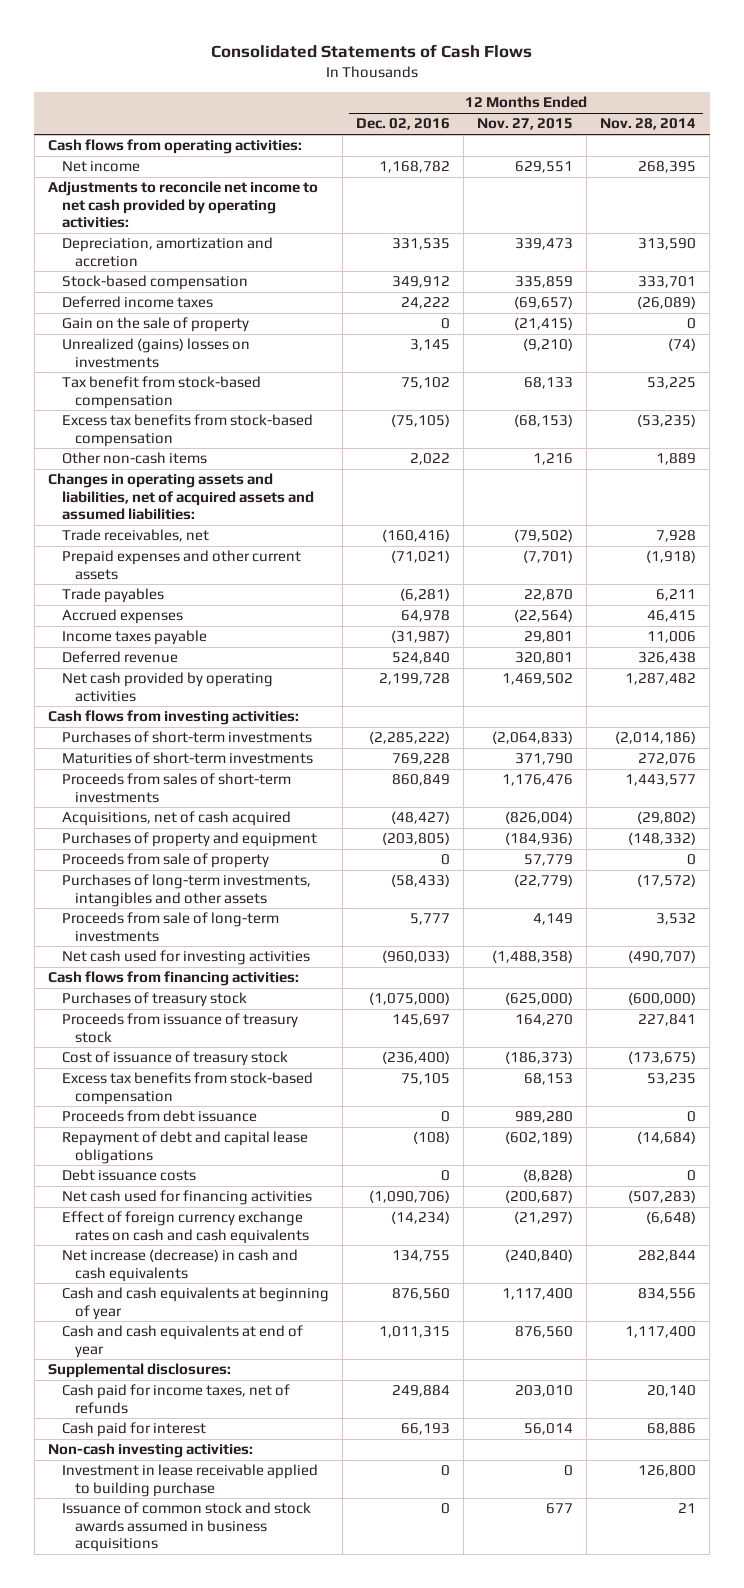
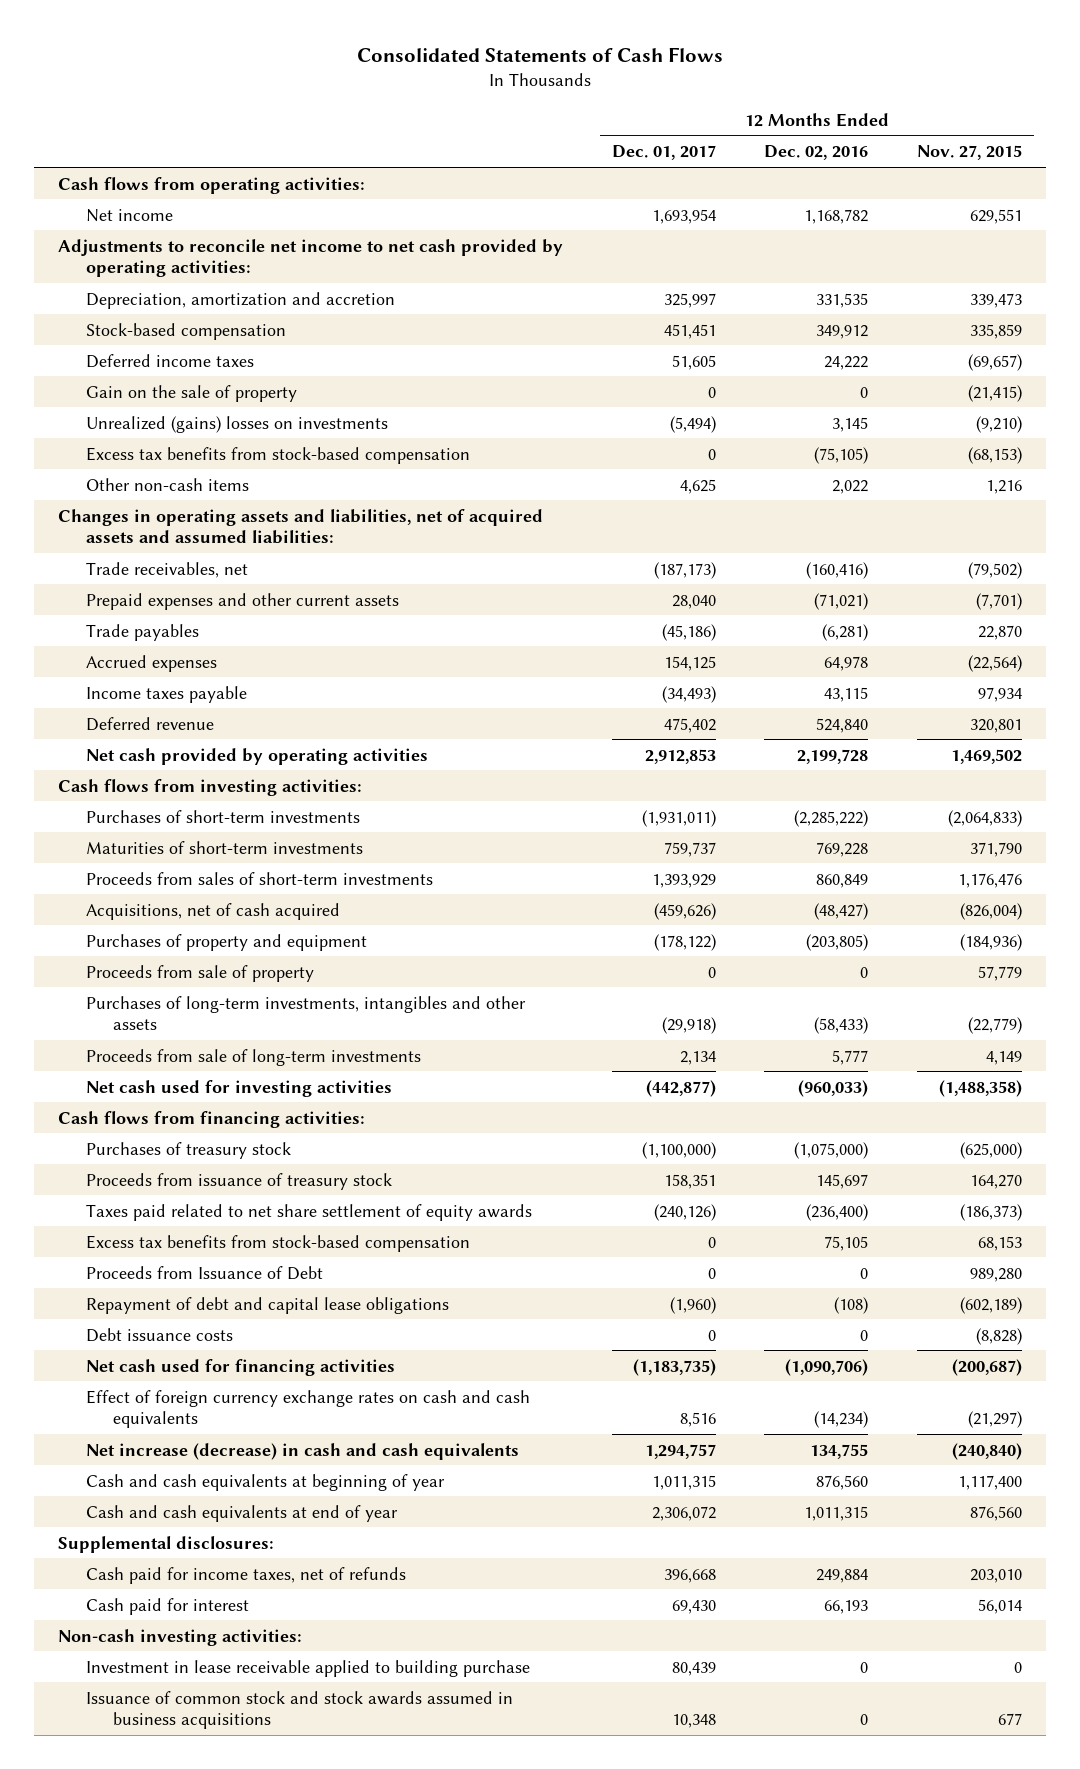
[600,118,697,131] Nov. 28, 2014 -> none
none -> [611,145,716,161] Dec. 01, 2017
[61,376,261,409] Tax benefit from stock-based compensation -> none
[390,630,450,644] (31,987) -> [824,686,869,702] 43,115
[523,631,573,644] 29,801 -> [977,686,1022,702] 97,934
[61,1051,288,1067] Cost of issuance of treasury stock -> [85,1203,532,1221] Taxes paid related to net share settlement of equity awards
[61,1110,257,1123] Proceeds from debt issuance -> [85,1265,323,1280] Proceeds from Issuance of Debt

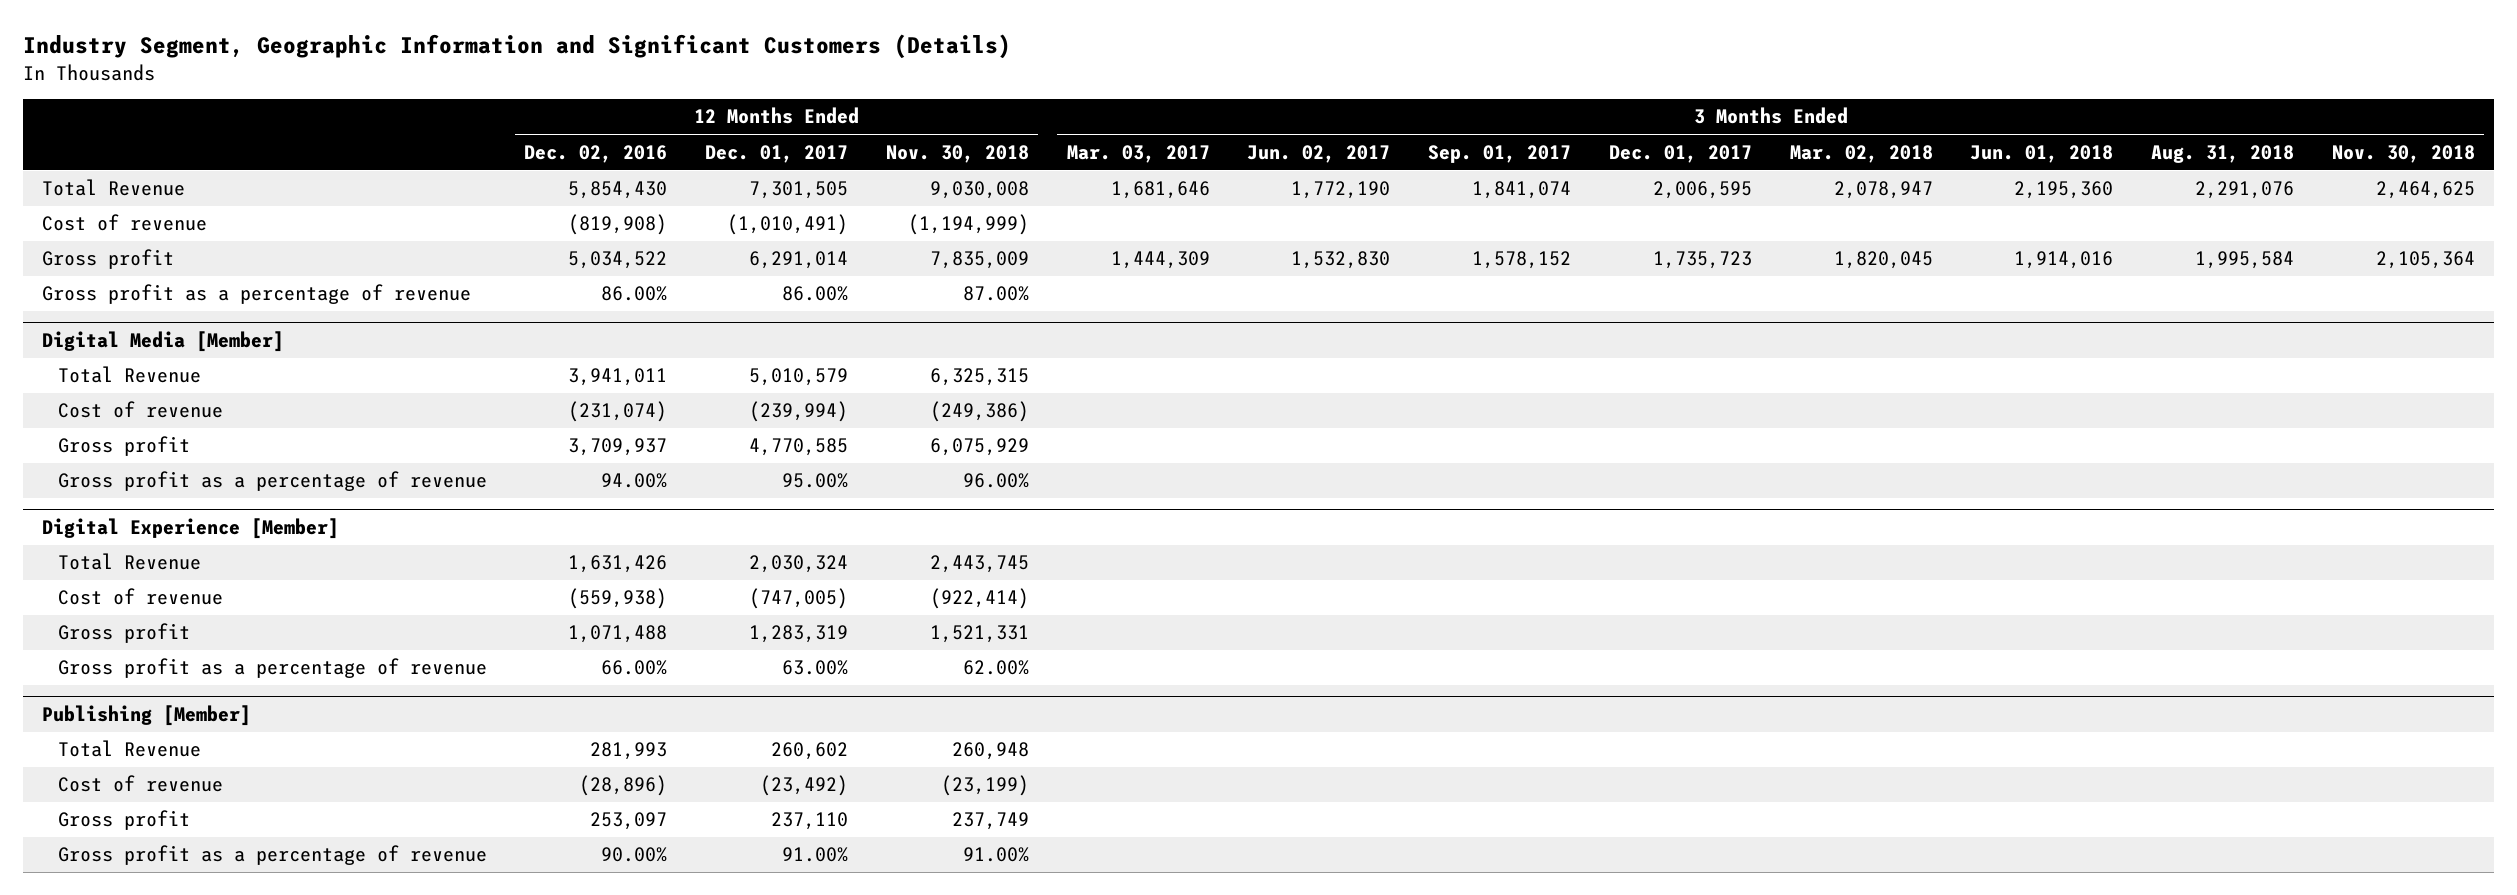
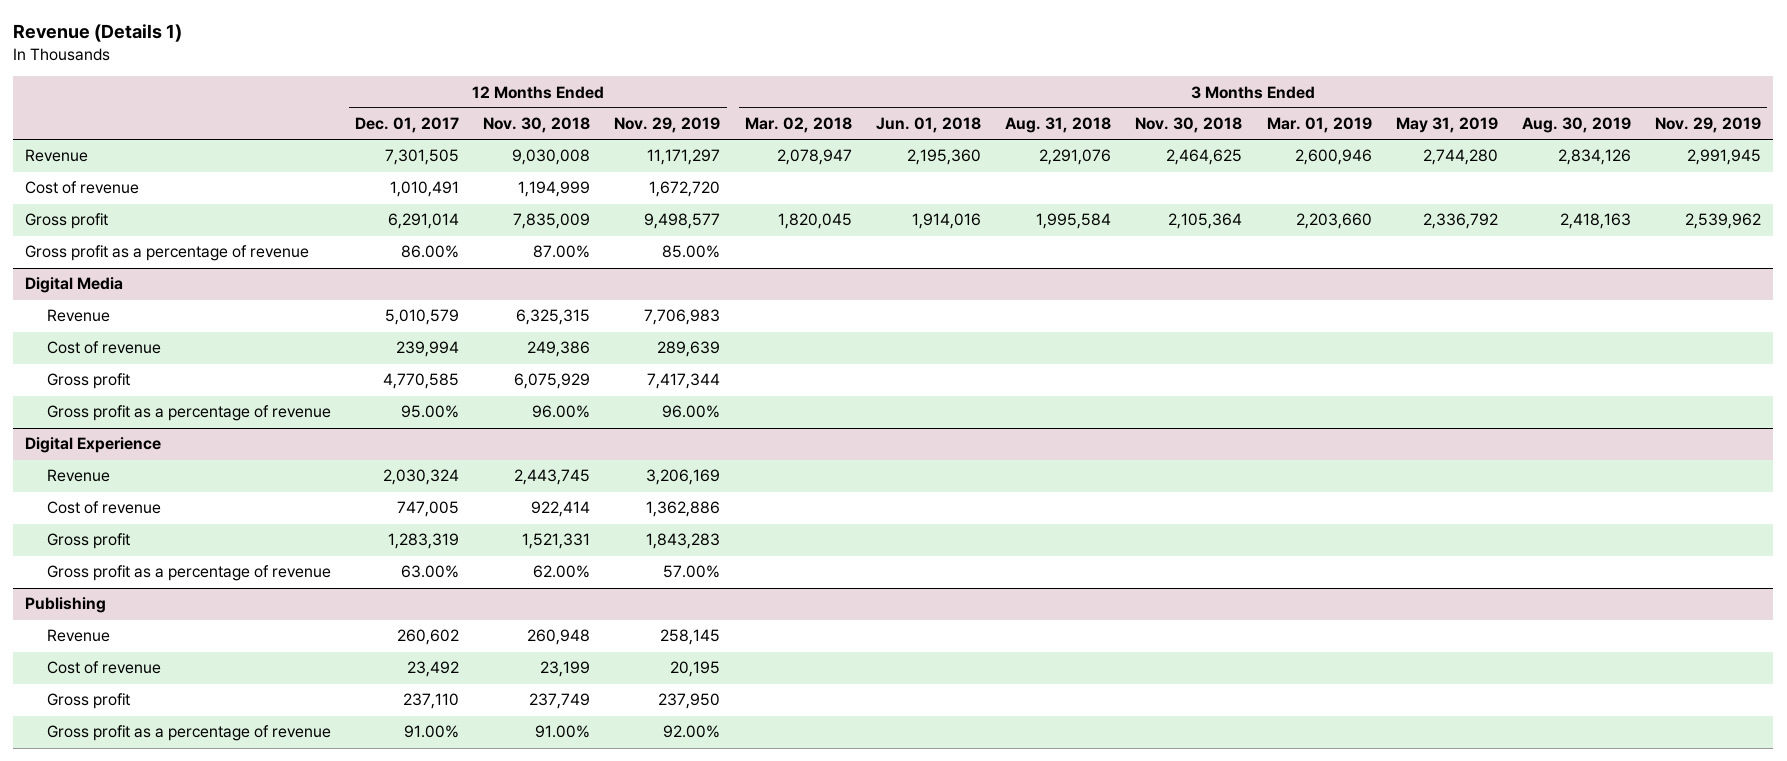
[23,34,1012,60] Industry Segment, Geographic Information and Significant Customers (Details) -> [13,24,183,43] Revenue (Details 1)
[524,144,668,163] Dec. 02, 2016 -> none
[1066,144,1210,163] Mar. 03, 2017 -> none
[1247,144,1391,163] Jun. 02, 2017 -> none
[1428,144,1572,163] Sep. 01, 2017 -> none
[1608,144,1752,163] Dec. 01, 2017 -> none
none -> [614,117,721,134] Nov. 29, 2019
none -> [1266,117,1372,134] Mar. 01, 2019
none -> [1395,117,1498,134] May 31, 2019
none -> [1521,117,1631,134] Aug. 30, 2019
none -> [1655,117,1762,134] Nov. 29, 2019
[42,179,186,197] Total Revenue -> [25,149,89,163] Revenue
[727,214,849,236] (1,010,491) -> [390,181,460,198] 1,010,491
[907,214,1029,236] (1,194,999) -> [518,181,591,198] 1,194,999
[42,331,285,353] Digital Media [Member] -> [25,277,124,294] Digital Media
[57,366,201,384] Total Revenue -> [46,309,110,323] Revenue
[749,401,849,423] (239,994) -> [396,341,460,358] 239,994
[929,401,1029,423] (249,386) -> [527,341,591,358] 249,386
[42,518,340,540] Digital Experience [Member] -> [25,437,162,454] Digital Experience
[57,553,201,571] Total Revenue -> [46,469,110,483] Revenue
[749,588,849,610] (747,005) -> [397,501,460,518] 747,005
[929,588,1029,610] (922,414) -> [531,501,591,518] 922,414
[42,705,252,727] Publishing [Member] -> [25,597,107,614] Publishing
[57,740,201,758] Total Revenue -> [46,629,110,643] Revenue
[760,775,849,797] (23,492) -> [407,661,460,678] 23,492
[940,775,1029,797] (23,199) -> [540,661,591,678] 23,199

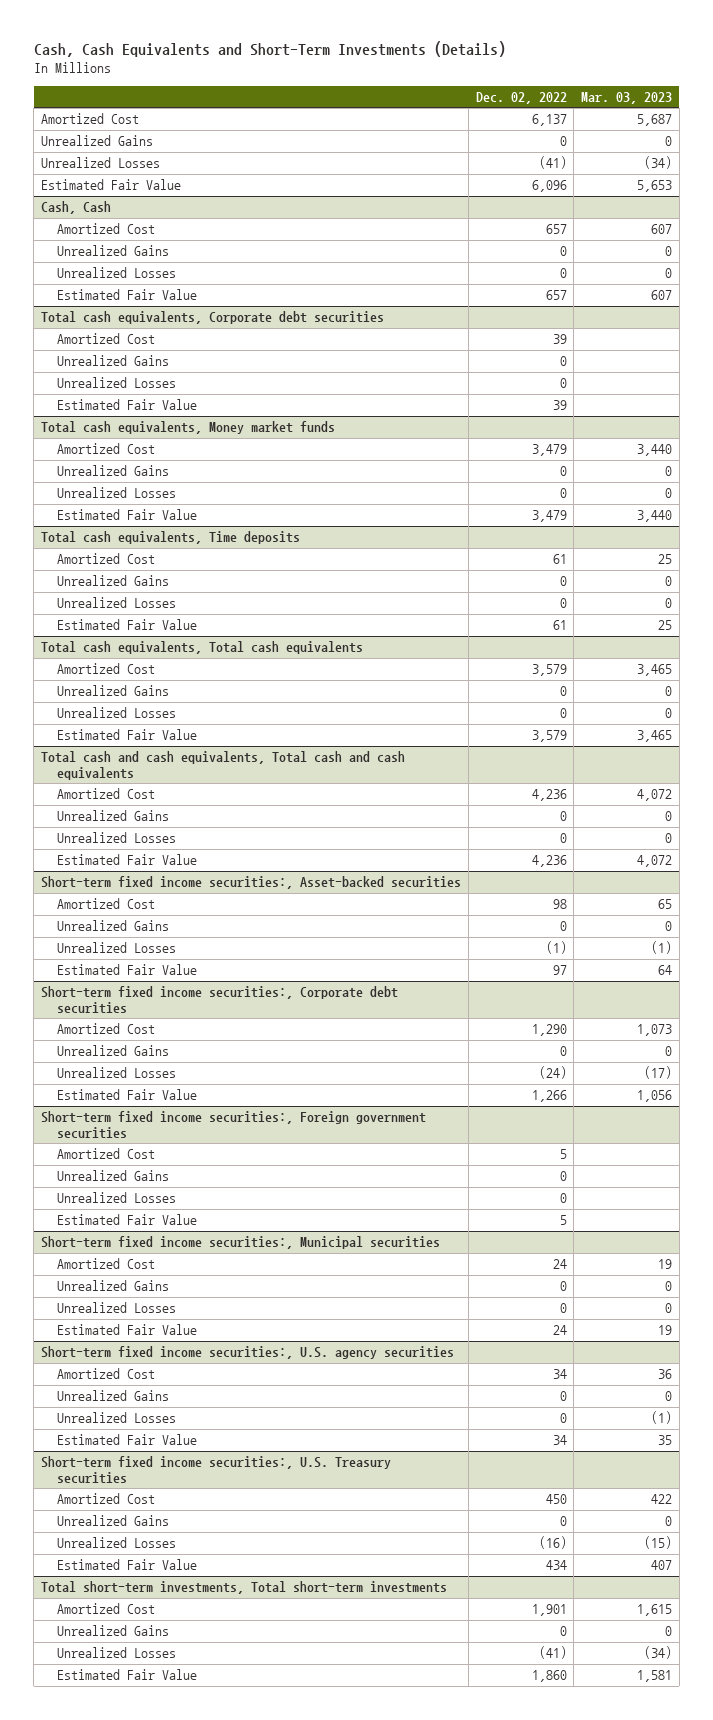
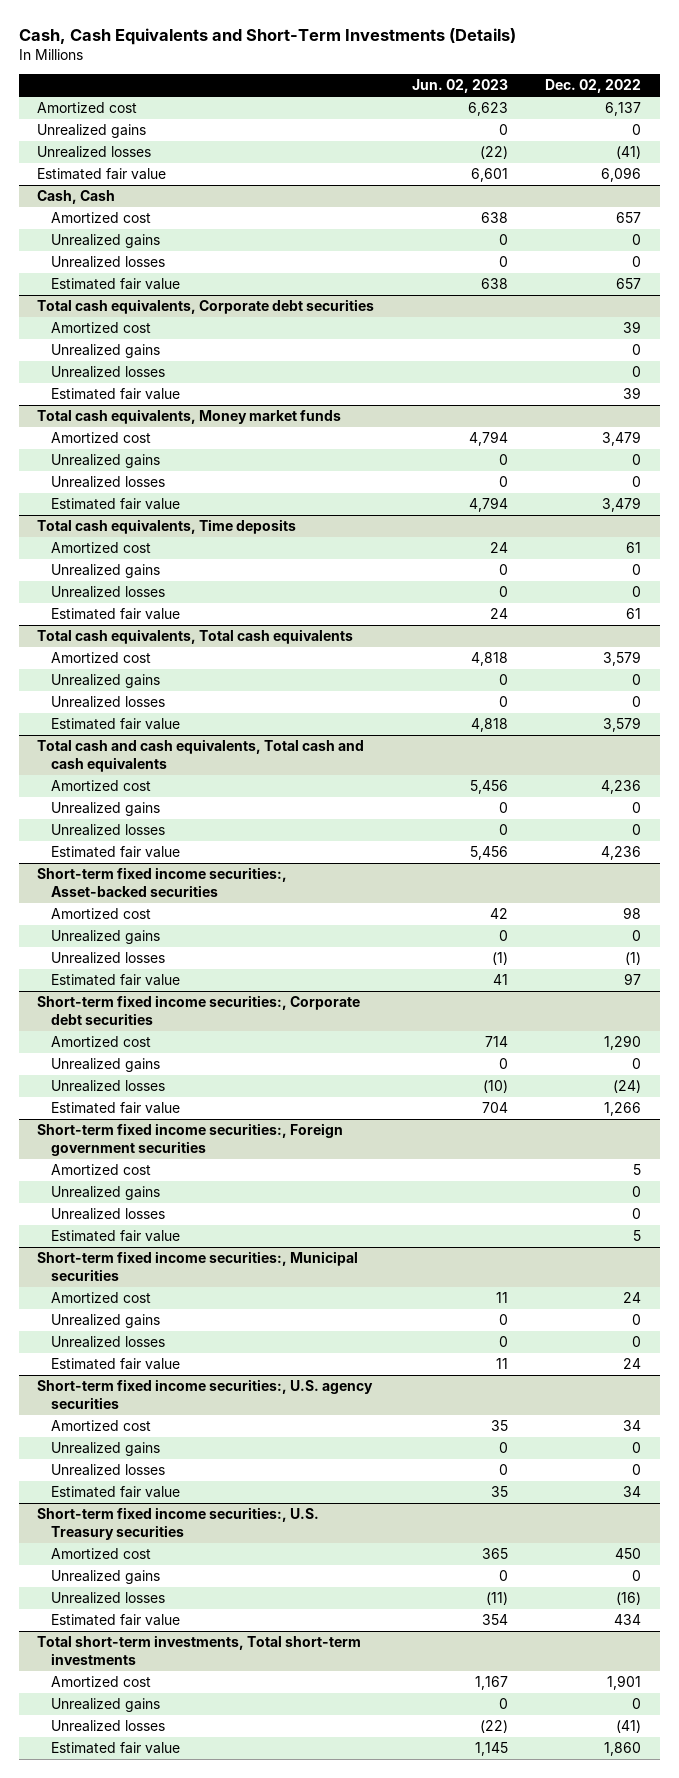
[581,91,673,104] Mar. 03, 2023 -> none
none -> [411,79,508,94] Jun. 02, 2023
[41,112,140,124] Amortized Cost -> [37,102,138,114] Amortized cost
[41,134,154,146] Unrealized Gains -> [37,124,147,139] Unrealized gains
[41,156,161,168] Unrealized Losses -> [37,146,152,159] Unrealized losses
[41,178,182,190] Estimated Fair Value -> [37,168,167,181] Estimated fair value
[56,222,155,234] Amortized Cost -> [50,212,151,224] Amortized cost
[56,244,169,256] Unrealized Gains -> [50,234,160,249] Unrealized gains
[56,266,176,278] Unrealized Losses -> [50,256,165,269] Unrealized losses
[56,288,197,300] Estimated Fair Value -> [50,278,180,291] Estimated fair value
[56,332,155,344] Amortized Cost -> [50,322,151,334] Amortized cost
[56,354,169,366] Unrealized Gains -> [50,344,160,359] Unrealized gains
[56,376,176,388] Unrealized Losses -> [50,366,165,379] Unrealized losses
[56,398,197,410] Estimated Fair Value -> [50,388,180,401] Estimated fair value
[56,442,155,454] Amortized Cost -> [50,432,151,444] Amortized cost
[56,464,169,476] Unrealized Gains -> [50,454,160,469] Unrealized gains
[56,486,176,498] Unrealized Losses -> [50,476,165,489] Unrealized losses
[56,508,197,520] Estimated Fair Value -> [50,498,180,511] Estimated fair value
[56,552,155,564] Amortized Cost -> [50,542,151,554] Amortized cost
[56,574,169,586] Unrealized Gains -> [50,564,160,579] Unrealized gains
[56,596,176,608] Unrealized Losses -> [50,586,165,599] Unrealized losses
[56,618,197,630] Estimated Fair Value -> [50,608,180,621] Estimated fair value
[56,662,155,674] Amortized Cost -> [50,652,151,664] Amortized cost
[56,684,169,696] Unrealized Gains -> [50,674,160,689] Unrealized gains
[56,706,176,718] Unrealized Losses -> [50,696,165,709] Unrealized losses
[56,728,197,740] Estimated Fair Value -> [50,718,180,731] Estimated fair value
[56,787,155,799] Amortized Cost -> [50,780,151,792] Amortized cost
[56,809,169,821] Unrealized Gains -> [50,802,160,817] Unrealized gains
[56,831,176,843] Unrealized Losses -> [50,824,165,837] Unrealized losses
[56,853,197,865] Estimated Fair Value -> [50,846,180,859] Estimated fair value
[56,897,155,909] Amortized Cost -> [50,908,151,920] Amortized cost
[56,919,169,931] Unrealized Gains -> [50,930,160,945] Unrealized gains
[56,941,176,953] Unrealized Losses -> [50,952,165,965] Unrealized losses
[56,963,197,975] Estimated Fair Value -> [50,974,180,987] Estimated fair value
[56,1022,155,1034] Amortized Cost -> [50,1036,151,1048] Amortized cost
[56,1044,169,1056] Unrealized Gains -> [50,1058,160,1073] Unrealized gains
[56,1066,176,1078] Unrealized Losses -> [50,1080,165,1093] Unrealized losses
[56,1088,197,1100] Estimated Fair Value -> [50,1102,180,1115] Estimated fair value
[56,1147,155,1159] Amortized Cost -> [50,1164,151,1176] Amortized cost
[56,1169,169,1181] Unrealized Gains -> [50,1186,160,1201] Unrealized gains
[56,1191,176,1203] Unrealized Losses -> [50,1208,165,1221] Unrealized losses
[56,1213,197,1225] Estimated Fair Value -> [50,1230,180,1243] Estimated fair value
[56,1257,155,1269] Amortized Cost -> [50,1292,151,1304] Amortized cost
[56,1279,169,1291] Unrealized Gains -> [50,1314,160,1329] Unrealized gains
[56,1301,176,1313] Unrealized Losses -> [50,1336,165,1349] Unrealized losses
[56,1323,197,1335] Estimated Fair Value -> [50,1358,180,1371] Estimated fair value
[56,1367,155,1379] Amortized Cost -> [50,1420,151,1432] Amortized cost
[56,1389,169,1401] Unrealized Gains -> [50,1442,160,1457] Unrealized gains
[56,1411,176,1423] Unrealized Losses -> [50,1464,165,1477] Unrealized losses
[56,1433,197,1445] Estimated Fair Value -> [50,1486,180,1499] Estimated fair value
[56,1492,155,1504] Amortized Cost -> [50,1548,151,1560] Amortized cost
[56,1514,169,1526] Unrealized Gains -> [50,1570,160,1585] Unrealized gains
[56,1536,176,1548] Unrealized Losses -> [50,1592,165,1605] Unrealized losses
[56,1558,197,1570] Estimated Fair Value -> [50,1614,180,1627] Estimated fair value
[56,1602,155,1614] Amortized Cost -> [50,1676,151,1688] Amortized cost
[56,1624,169,1636] Unrealized Gains -> [50,1698,160,1713] Unrealized gains
[56,1646,176,1658] Unrealized Losses -> [50,1720,165,1733] Unrealized losses
[56,1668,197,1680] Estimated Fair Value -> [50,1742,180,1755] Estimated fair value

